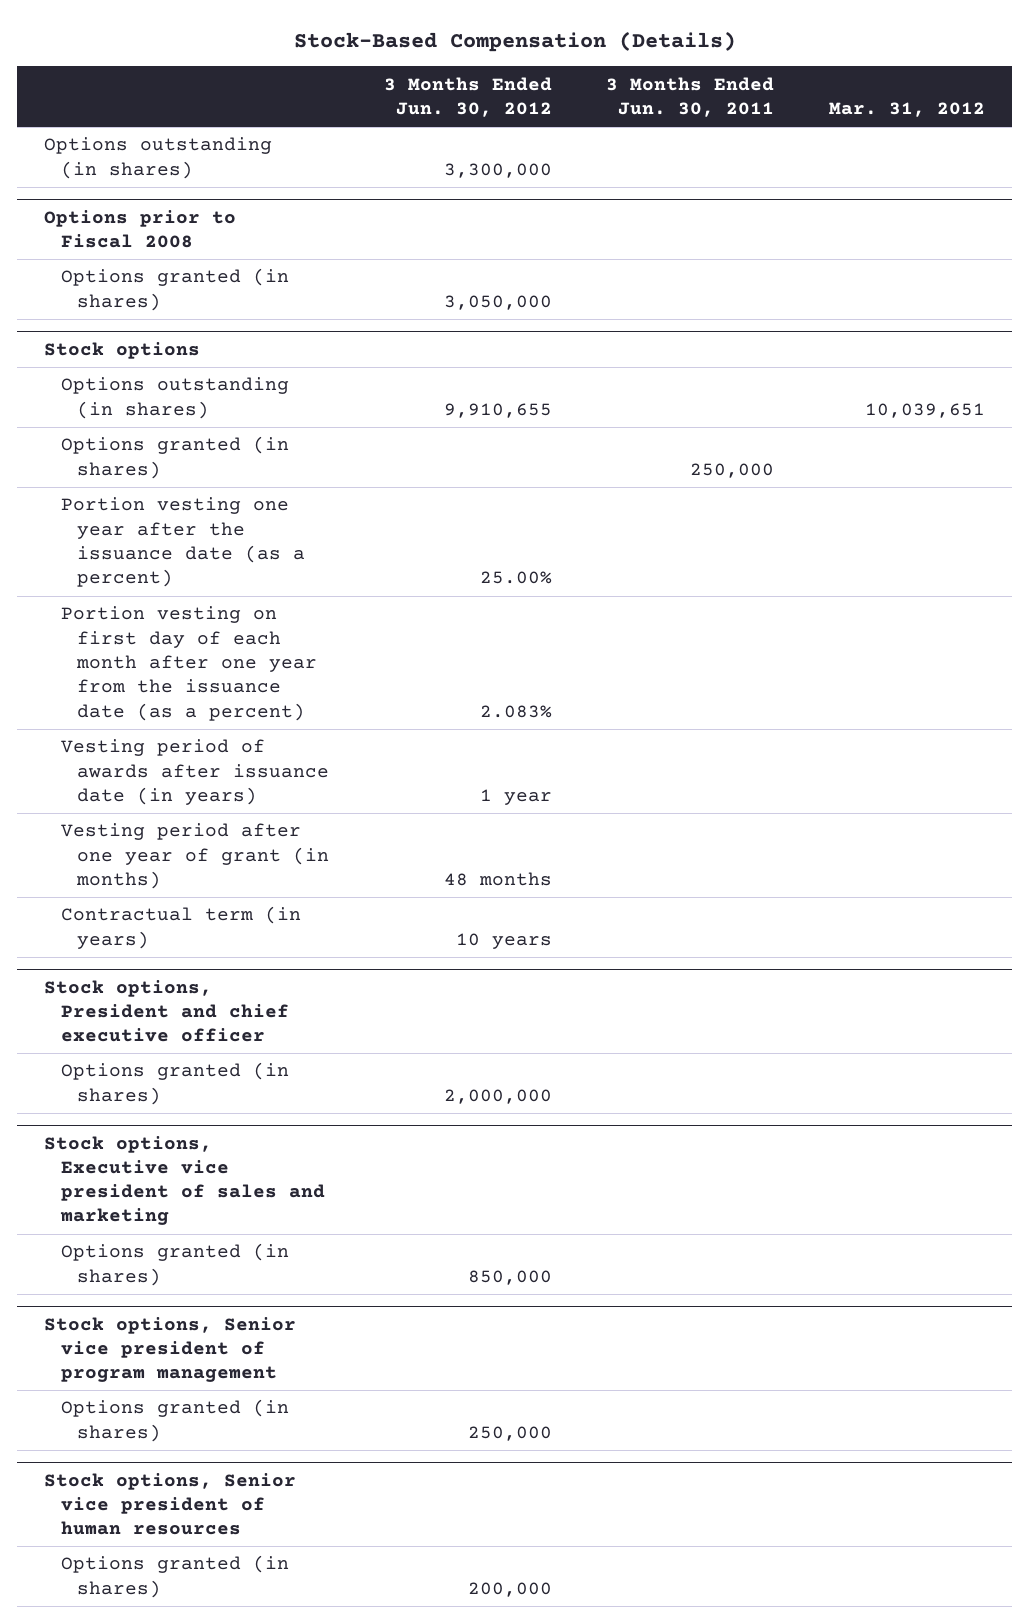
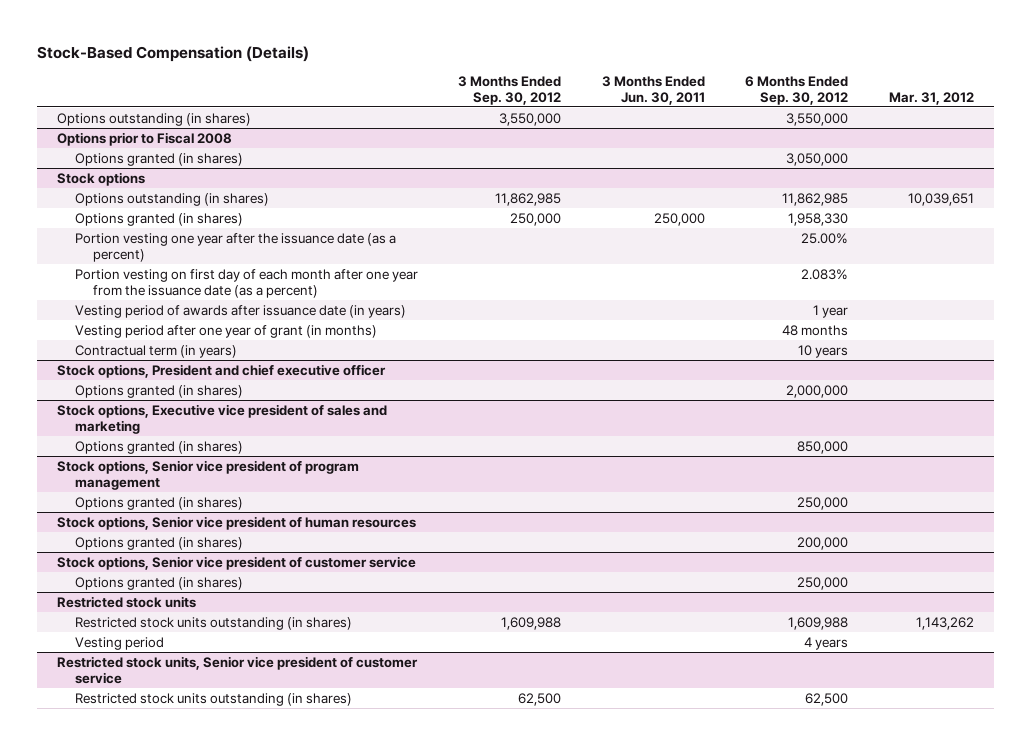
[383,76,552,117] 3 Months Ended Jun. 30, 2012 -> none
none -> [458,75,562,105] 3 Months Ended Sep. 30, 2012
none -> [745,75,849,105] 6 Months Ended Sep. 30, 2012
none -> [56,555,416,570] Stock options, Senior vice president of customer service
none -> [75,576,244,590] Options granted (in shares)
none -> [56,595,196,608] Restricted stock units
none -> [75,616,353,630] Restricted stock units outstanding (in shares)
none -> [75,636,165,650] Vesting period
none -> [56,655,418,684] Restricted stock units, Senior vice president of customer service
none -> [75,692,353,706] Restricted stock units outstanding (in shares)

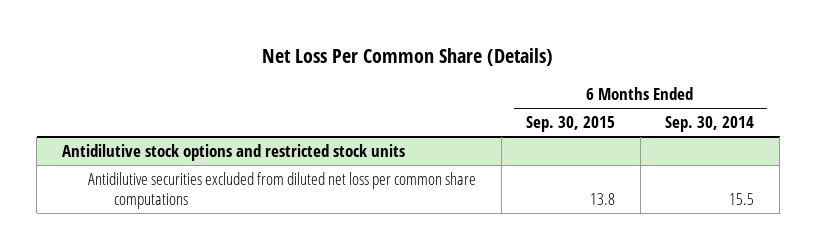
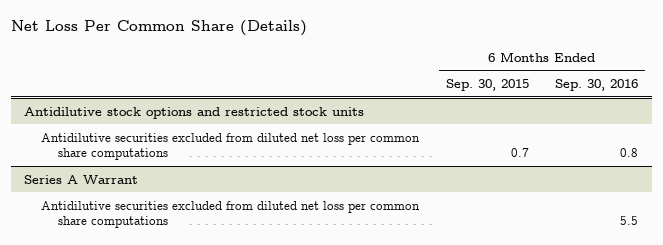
[665,116,755,133] Sep. 30, 2014 -> none
none -> [555,79,639,92] Sep. 30, 2016
[590,193,616,206] 13.8 -> [510,148,529,158] 0.7
none -> [24,174,139,184] Series A Warrant
none -> [41,200,421,229] Antidilutive securities excluded from diluted net loss per common share computations

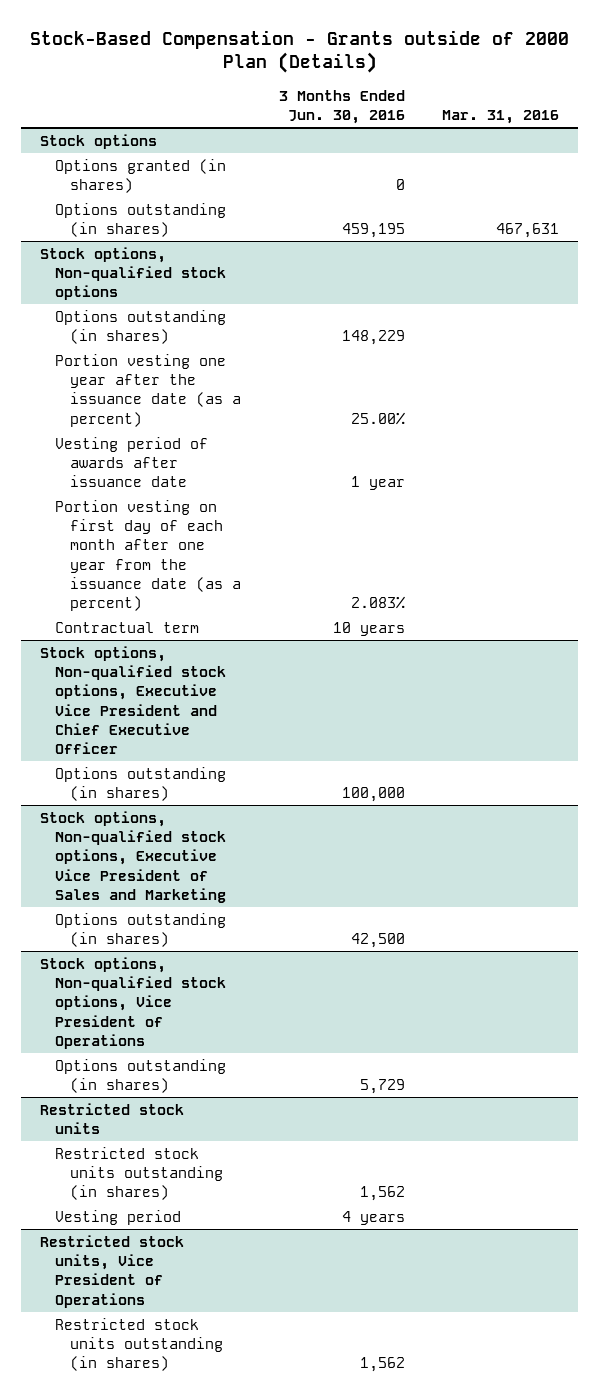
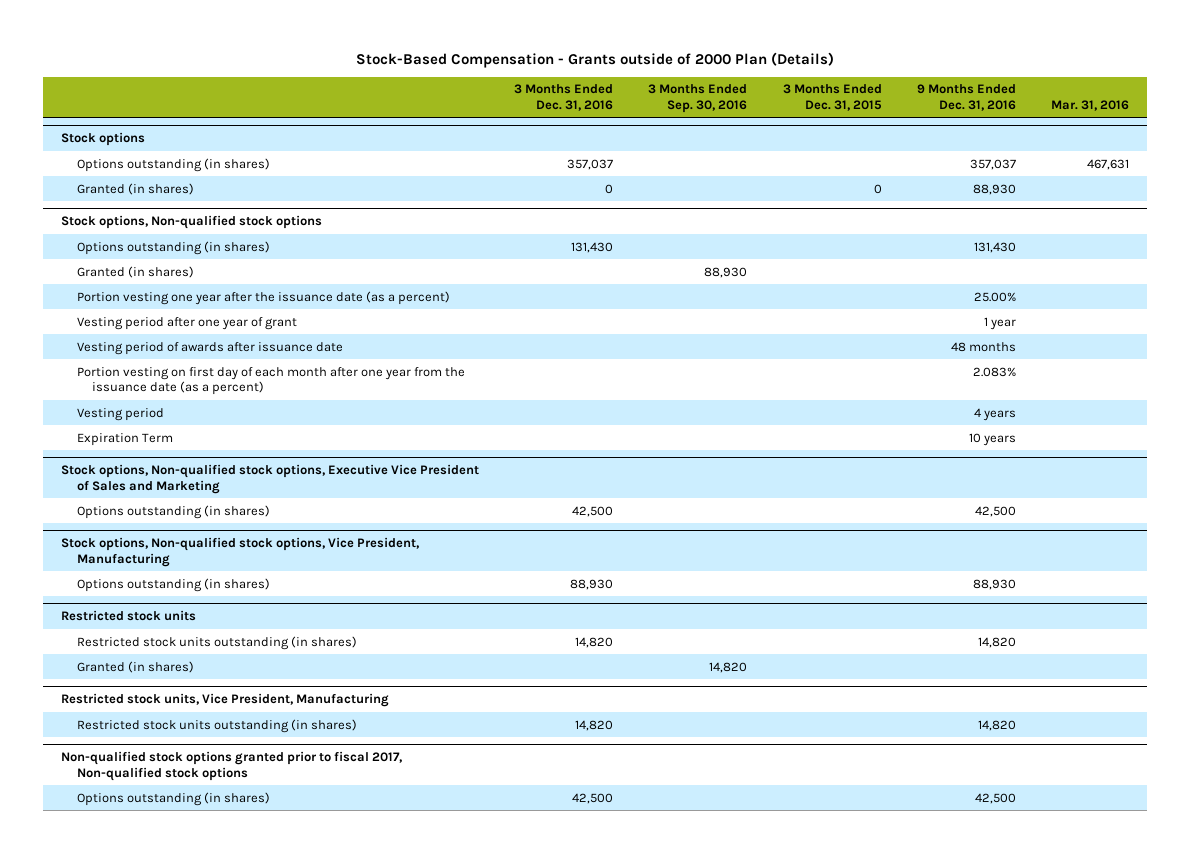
[278,89,405,125] 3 Months Ended Jun. 30, 2016 -> none
none -> [514,84,614,112] 3 Months Ended Dec. 31, 2016
none -> [648,84,748,114] 3 Months Ended Sep. 30, 2016
none -> [782,84,882,112] 3 Months Ended Dec. 31, 2015
none -> [916,84,1016,112] 9 Months Ended Dec. 31, 2016
[55,158,227,194] Options granted (in shares) -> none
none -> [76,182,194,195] Granted (in shares)
none -> [76,265,194,278] Granted (in shares)
none -> [76,316,297,330] Vesting period after one year of grant
[39,645,227,755] Stock options, Non-qualified stock options, Executive Vice President and Chief Executive Officer -> none
[55,766,227,802] Options outstanding (in shares) -> none
none -> [76,407,164,421] Vesting period
[55,621,200,633] Contractual term -> [76,432,173,446] Expiration Term
[39,956,227,1050] Stock options, Non-qualified stock options, Vice President of Operations -> [60,537,419,567] Stock options, Non-qualified stock options, Vice President, Manufacturing
[55,1209,182,1225] Vesting period -> none
none -> [76,660,194,673] Granted (in shares)
[39,1234,184,1308] Restricted stock units, Vice President of Operations -> [60,693,389,708] Restricted stock units, Vice President, Manufacturing
none -> [60,751,402,781] Non-qualified stock options granted prior to fiscal 2017, Non-qualified stock options
none -> [76,791,270,806] Options outstanding (in shares)

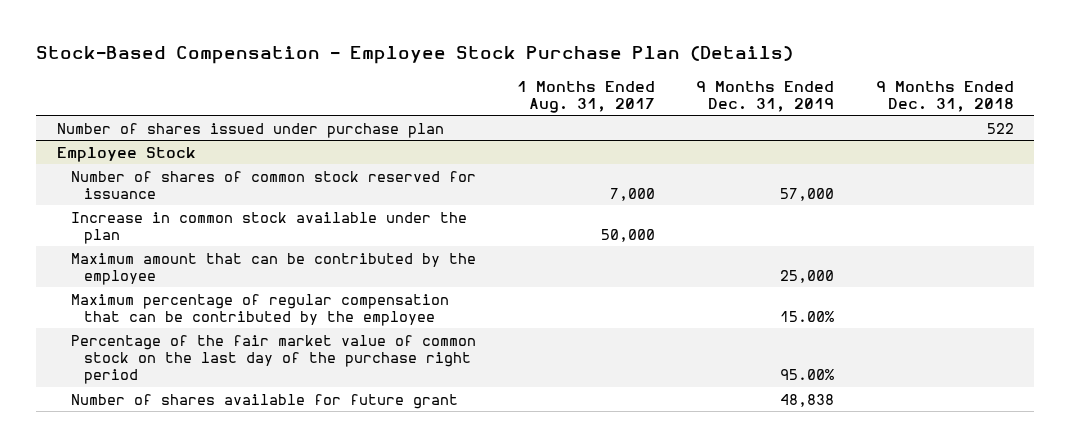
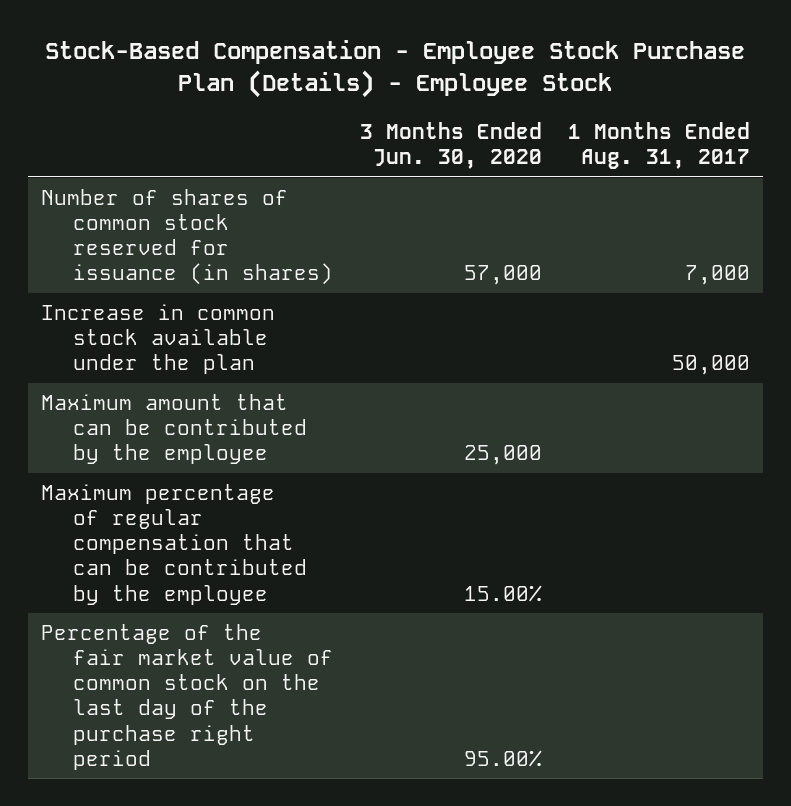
[36,46,794,65] Stock-Based Compensation - Employee Stock Purchase Plan (Details) -> [45,40,746,99] Stock-Based Compensation - Employee Stock Purchase Plan (Details) - Employee Stock
[696,80,835,112] 9 Months Ended Dec. 31, 2019 -> none
[875,80,1014,112] 9 Months Ended Dec. 31, 2018 -> none
none -> [359,121,542,169] 3 Months Ended Jun. 30, 2020
[57,122,445,138] Number of shares issued under purchase plan -> none
[57,146,197,162] Employee Stock -> none
[70,170,476,199] Number of shares of common stock reserved for issuance -> none
[70,211,467,244] Increase in common stock available under the plan -> none
[70,252,476,285] Maximum amount that can be contributed by the employee -> none
[70,293,449,326] Maximum percentage of regular compensation that can be contributed by the employee -> none
[70,334,476,385] Percentage of the fair market value of common stock on the last day of the purchase right period -> none
[70,393,458,409] Number of shares available for future grant -> none
none -> [40,189,334,286] Number of shares of common stock reserved for issuance (in shares)
none -> [40,304,275,375] Increase in common stock available under the plan
none -> [40,394,308,465] Maximum amount that can be contributed by the employee
none -> [40,484,308,605] Maximum percentage of regular compensation that can be contributed by the employee
none -> [40,624,334,770] Percentage of the fair market value of common stock on the last day of the purchase right period

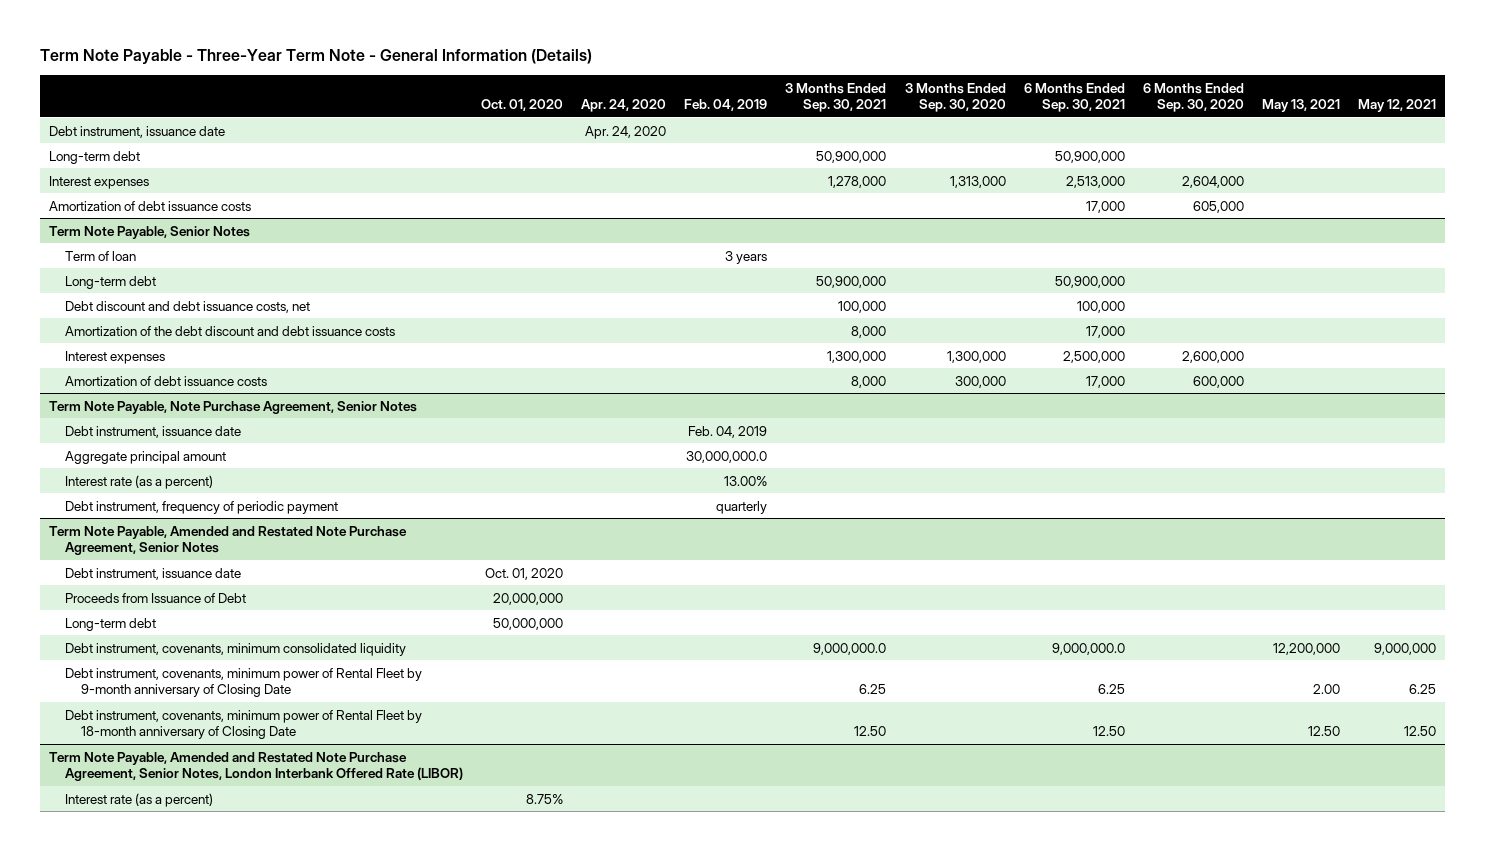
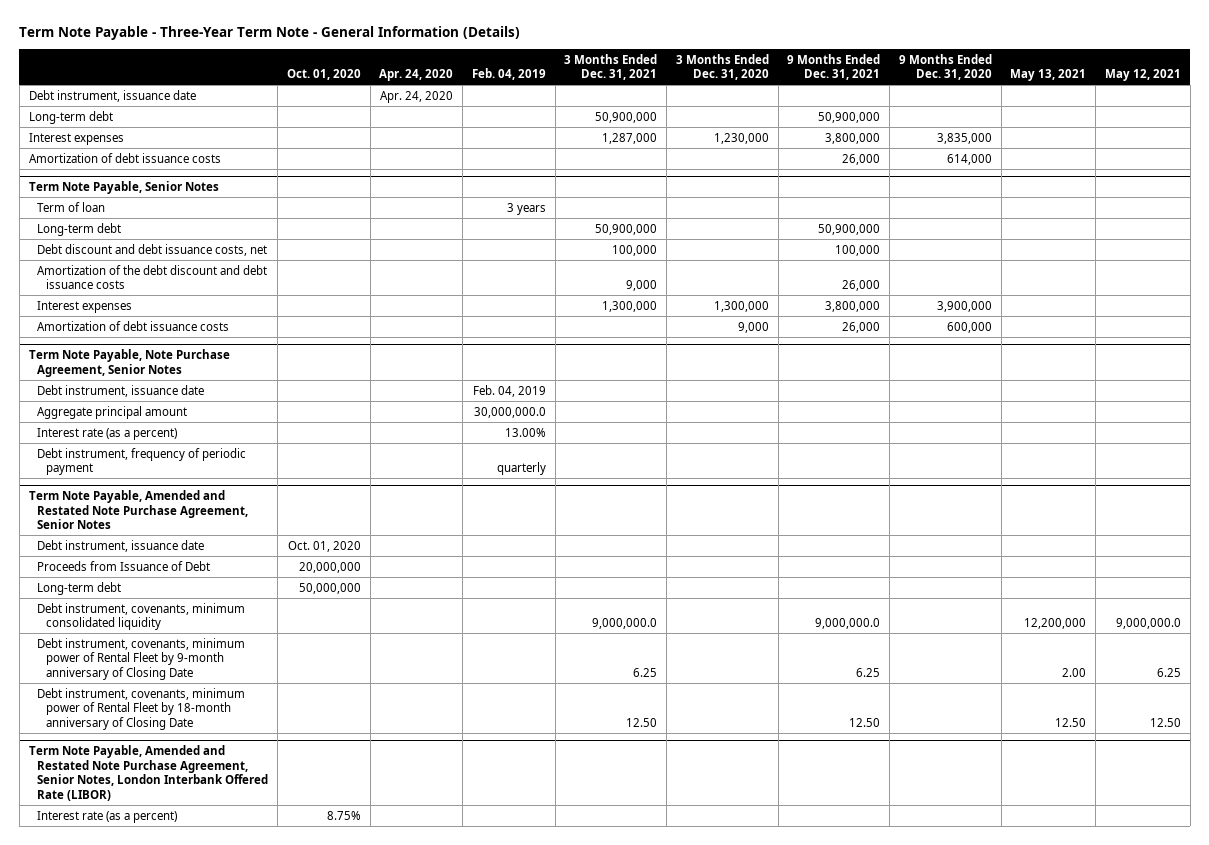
[785,82,887,113] 3 Months Ended Sep. 30, 2021 -> none
[904,82,1006,113] 3 Months Ended Sep. 30, 2020 -> none
[1023,82,1125,113] 6 Months Ended Sep. 30, 2021 -> none
[1142,82,1244,113] 6 Months Ended Sep. 30, 2020 -> none
none -> [564,53,658,81] 3 Months Ended Dec. 31, 2021
none -> [675,53,769,81] 3 Months Ended Dec. 31, 2020
none -> [787,53,881,81] 9 Months Ended Dec. 31, 2021
none -> [898,53,992,81] 9 Months Ended Dec. 31, 2020
[1373,642,1436,655] 9,000,000 -> [1115,618,1181,630] 9,000,000.0

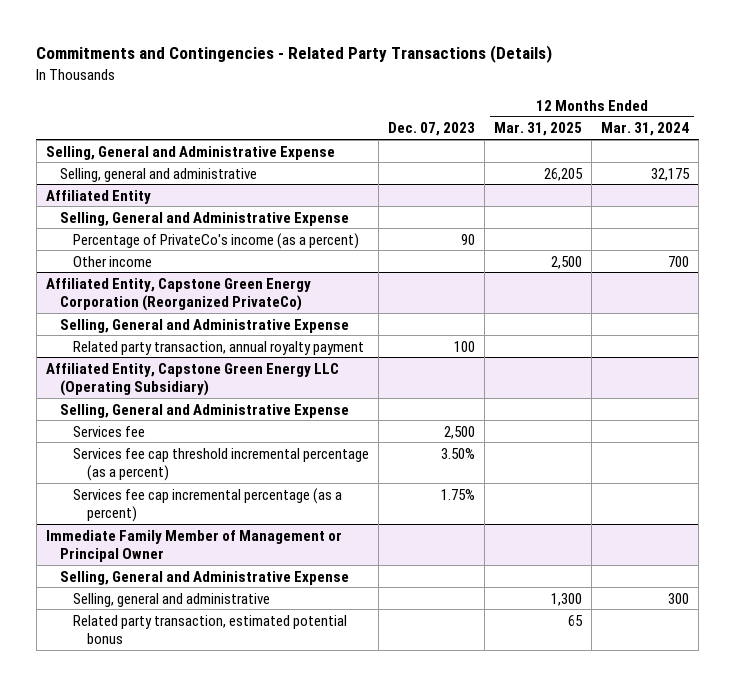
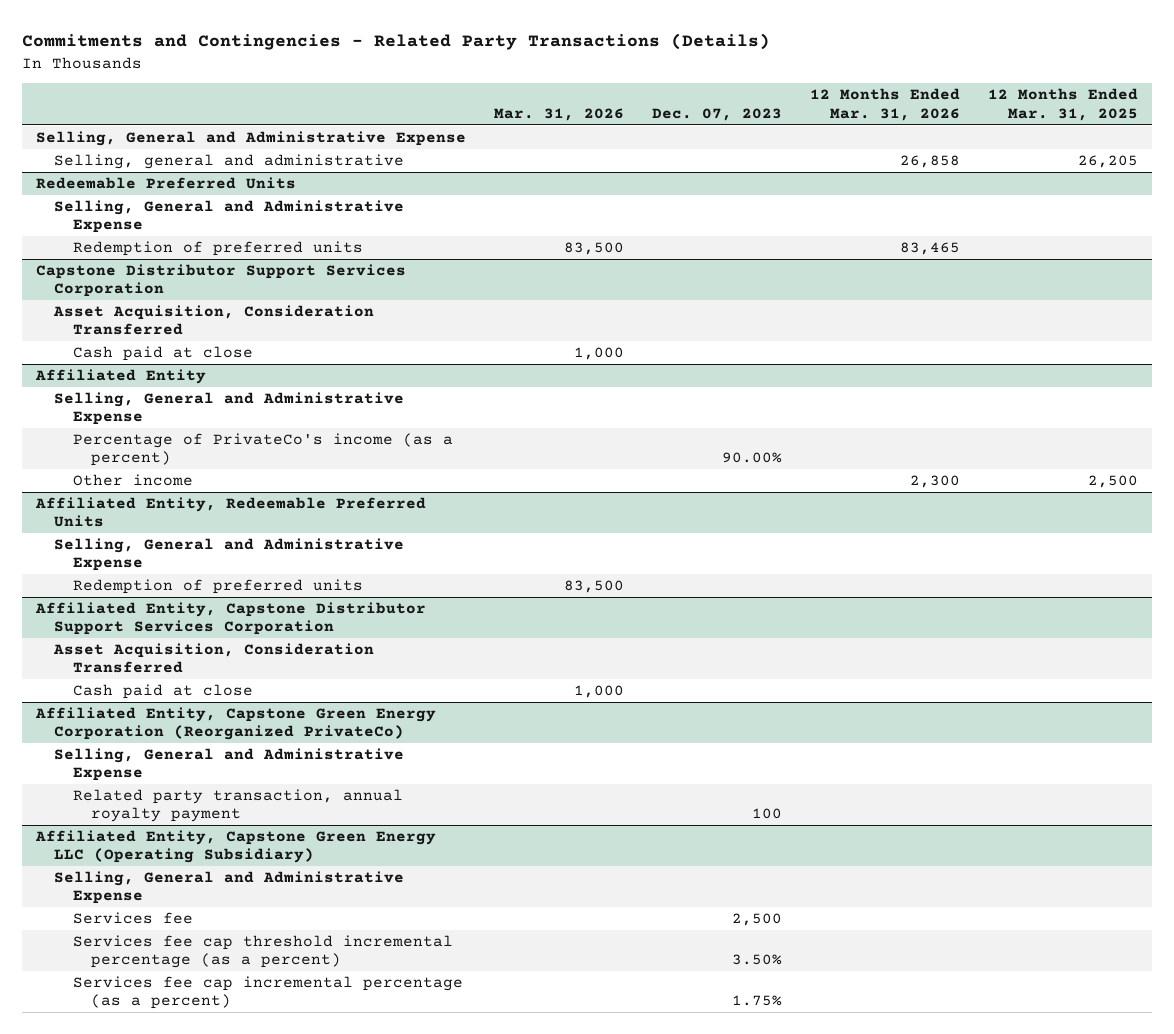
[601,122,690,137] Mar. 31, 2024 -> none
none -> [493,107,624,121] Mar. 31, 2026
none -> [809,88,960,121] 12 Months Ended Mar. 31, 2026
none -> [35,176,296,189] Redeemable Preferred Units
none -> [54,199,405,234] Selling, General and Administrative Expense
none -> [72,240,363,256] Redemption of preferred units
none -> [35,263,406,298] Capstone Distributor Support Services Corporation
none -> [53,304,375,336] Asset Acquisition, Consideration Transferred
none -> [72,345,253,361] Cash paid at close
[461,233,476,245] 90 -> [721,452,782,464] 90.00%
none -> [34,496,426,528] Affiliated Entity, Redeemable Preferred Units
none -> [54,537,405,572] Selling, General and Administrative Expense
none -> [72,578,363,594] Redemption of preferred units
none -> [34,601,426,636] Affiliated Entity, Capstone Distributor Support Services Corporation
none -> [53,642,375,674] Asset Acquisition, Consideration Transferred
none -> [72,683,253,699] Cash paid at close
[45,529,342,562] Immediate Family Member of Management or Principal Owner -> none
[59,570,349,585] Selling, General and Administrative Expense -> none
[73,592,271,607] Selling, general and administrative -> none
[73,614,348,644] Related party transaction, estimated potential bonus -> none

